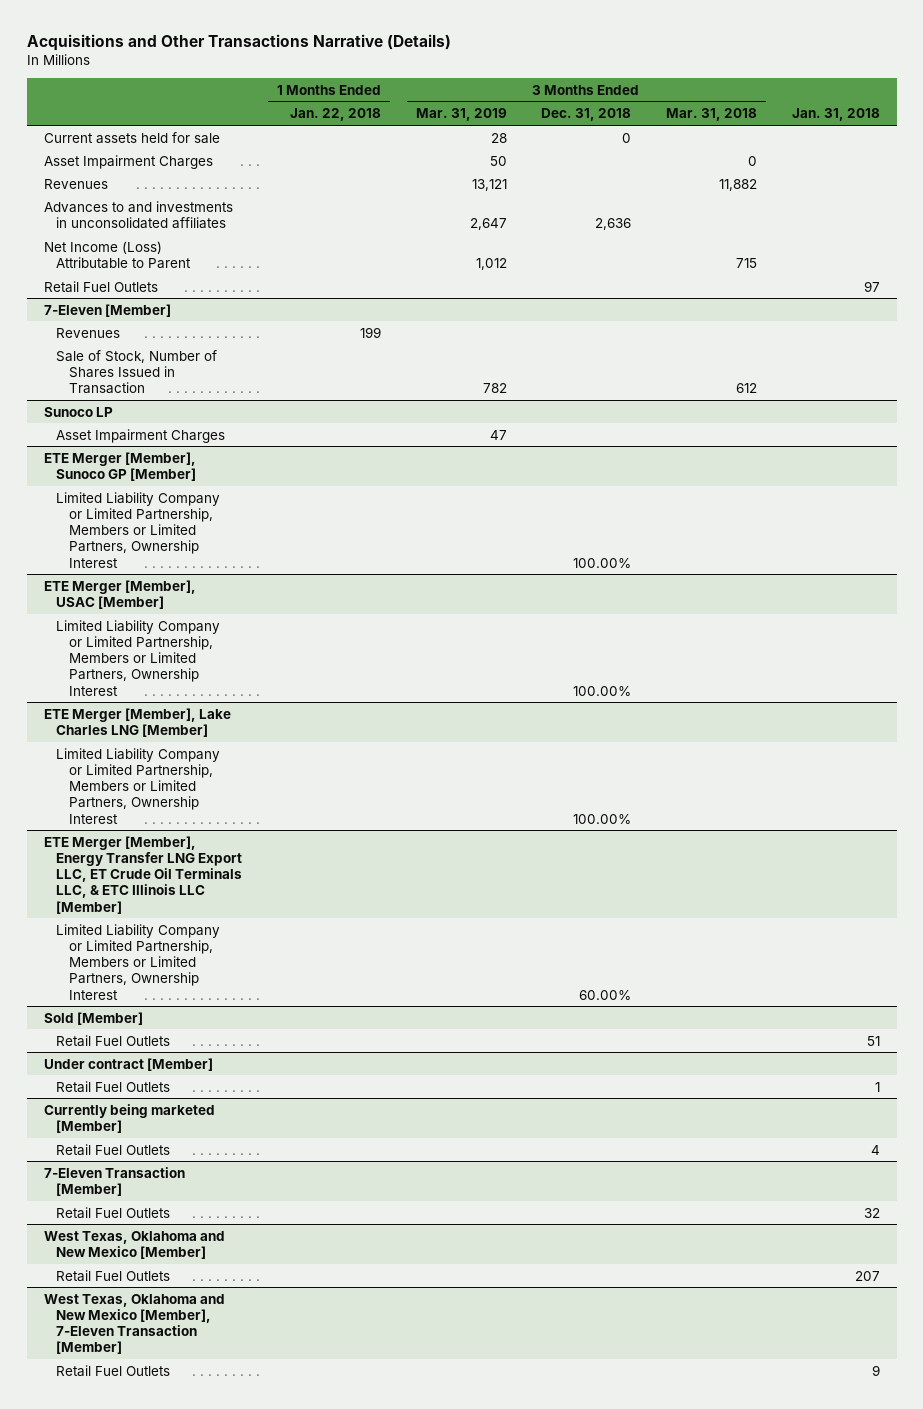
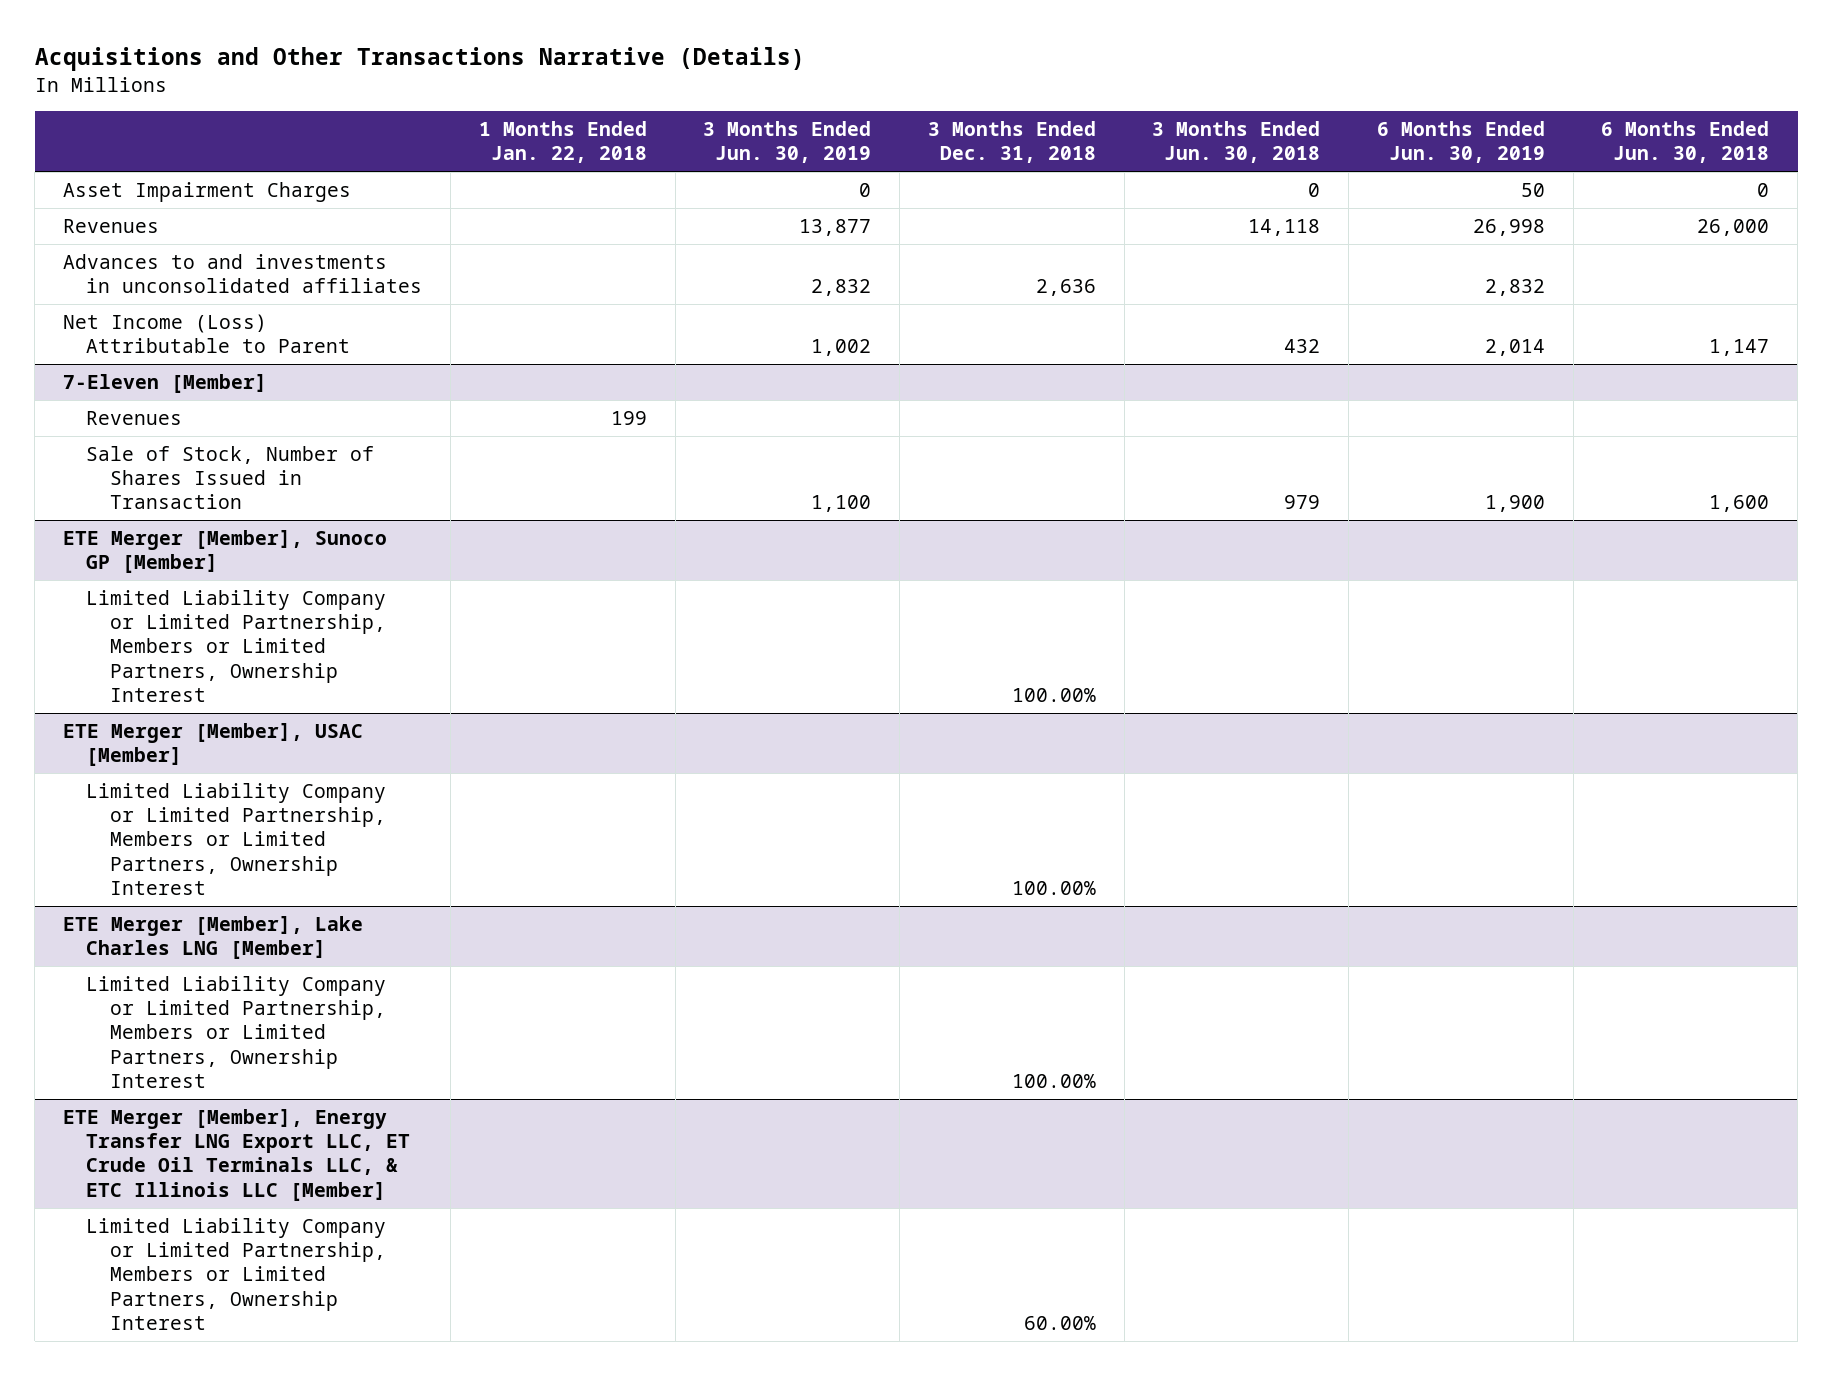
[415,108,507,122] Mar. 31, 2019 -> none
[665,108,757,122] Mar. 31, 2018 -> none
[791,108,880,122] Jan. 31, 2018 -> none
none -> [703,121,872,164] 3 Months Ended Jun. 30, 2019
none -> [1152,121,1321,164] 3 Months Ended Jun. 30, 2018
none -> [1376,121,1545,164] 6 Months Ended Jun. 30, 2019
none -> [1601,121,1770,164] 6 Months Ended Jun. 30, 2018
[43,131,220,144] Current assets held for sale -> none
[43,280,158,293] Retail Fuel Outlets -> none
[43,406,113,417] Sunoco LP -> none
[56,428,226,443] Asset Impairment Charges -> none
[43,1011,143,1025] Sold [Member] -> none
[56,1034,171,1047] Retail Fuel Outlets -> none
[43,1057,213,1071] Under contract [Member] -> none
[56,1080,171,1093] Retail Fuel Outlets -> none
[43,1103,215,1133] Currently being marketed [Member] -> none
[56,1143,171,1156] Retail Fuel Outlets -> none
[43,1166,185,1196] 7-Eleven Transaction [Member] -> none
[56,1206,171,1219] Retail Fuel Outlets -> none
[43,1230,225,1259] West Texas, Oklahoma and New Mexico [Member] -> none
[56,1269,171,1282] Retail Fuel Outlets -> none
[43,1293,225,1355] West Texas, Oklahoma and New Mexico [Member], 7-Eleven Transaction [Member] -> none
[56,1364,171,1377] Retail Fuel Outlets -> none

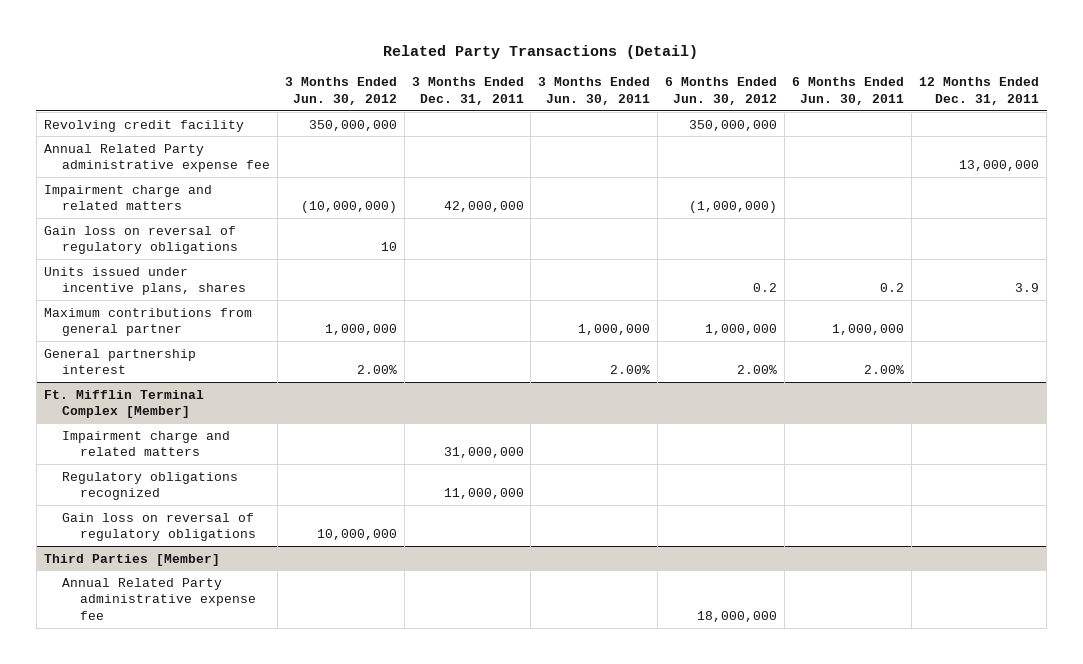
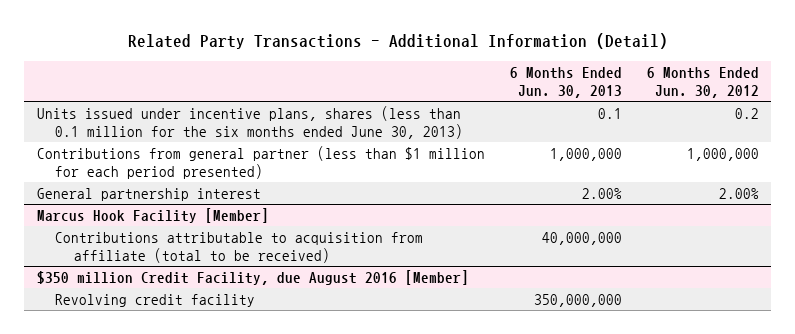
[383,45,699,60] Related Party Transactions (Detail) -> [127,33,668,50] Related Party Transactions - Additional Information (Detail)
[284,76,397,105] 3 Months Ended Jun. 30, 2012 -> none
[411,76,524,105] 3 Months Ended Dec. 31, 2011 -> none
[538,76,651,105] 3 Months Ended Jun. 30, 2011 -> none
[792,76,905,105] 6 Months Ended Jun. 30, 2011 -> none
[919,76,1040,105] 12 Months Ended Dec. 31, 2011 -> none
none -> [509,66,622,98] 6 Months Ended Jun. 30, 2013
[43,119,244,132] Revolving credit facility -> none
[43,143,270,173] Annual Related Party administrative expense fee -> none
[43,184,212,211] Impairment charge and related matters -> none
[43,225,238,255] Gain loss on reversal of regulatory obligations -> none
[43,266,246,296] Units issued under incentive plans, shares -> [36,105,464,139] Units issued under incentive plans, shares (less than 0.1 million for the six months ended June 30, 2013)
[43,307,252,337] Maximum contributions from general partner -> [36,145,485,179] Contributions from general partner (less than $1 million for each period presented)
[43,389,204,419] Ft. Mifflin Terminal Complex [Member] -> none
[61,430,230,457] Impairment charge and related matters -> none
[61,471,238,501] Regulatory obligations recognized -> none
[61,512,256,542] Gain loss on reversal of regulatory obligations -> none
[43,553,220,566] Third Parties [Member] -> none
[61,577,256,621] Annual Related Party administrative expense fee -> none
none -> [36,207,269,223] Marcus Hook Facility [Member]
none -> [55,231,424,263] Contributions attributable to acquisition from affiliate (total to be received)
none -> [36,269,469,285] $350 million Credit Facility, due August 2016 [Member]
none -> [55,293,256,307] Revolving credit facility

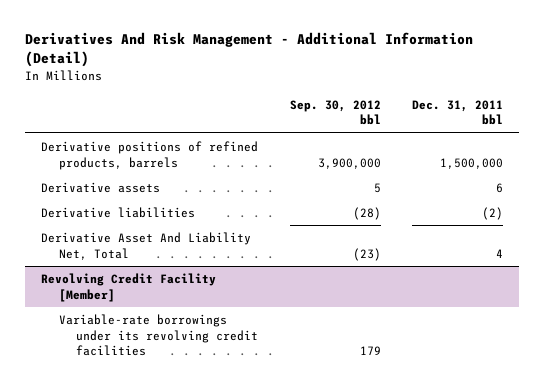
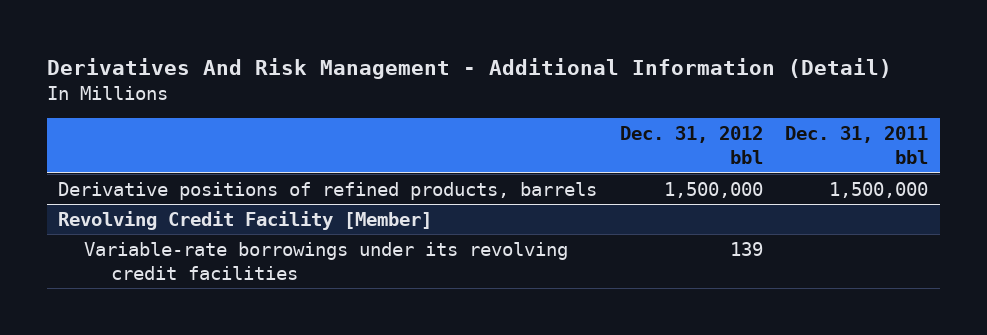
[289,99,381,126] Sep. 30, 2012 bbl -> none
none -> [619,126,763,165] Dec. 31, 2012 bbl
[41,181,161,193] Derivative assets -> none
[41,206,196,218] Derivative liabilities -> none
[41,231,252,260] Derivative Asset And Liability Net, Total -> none

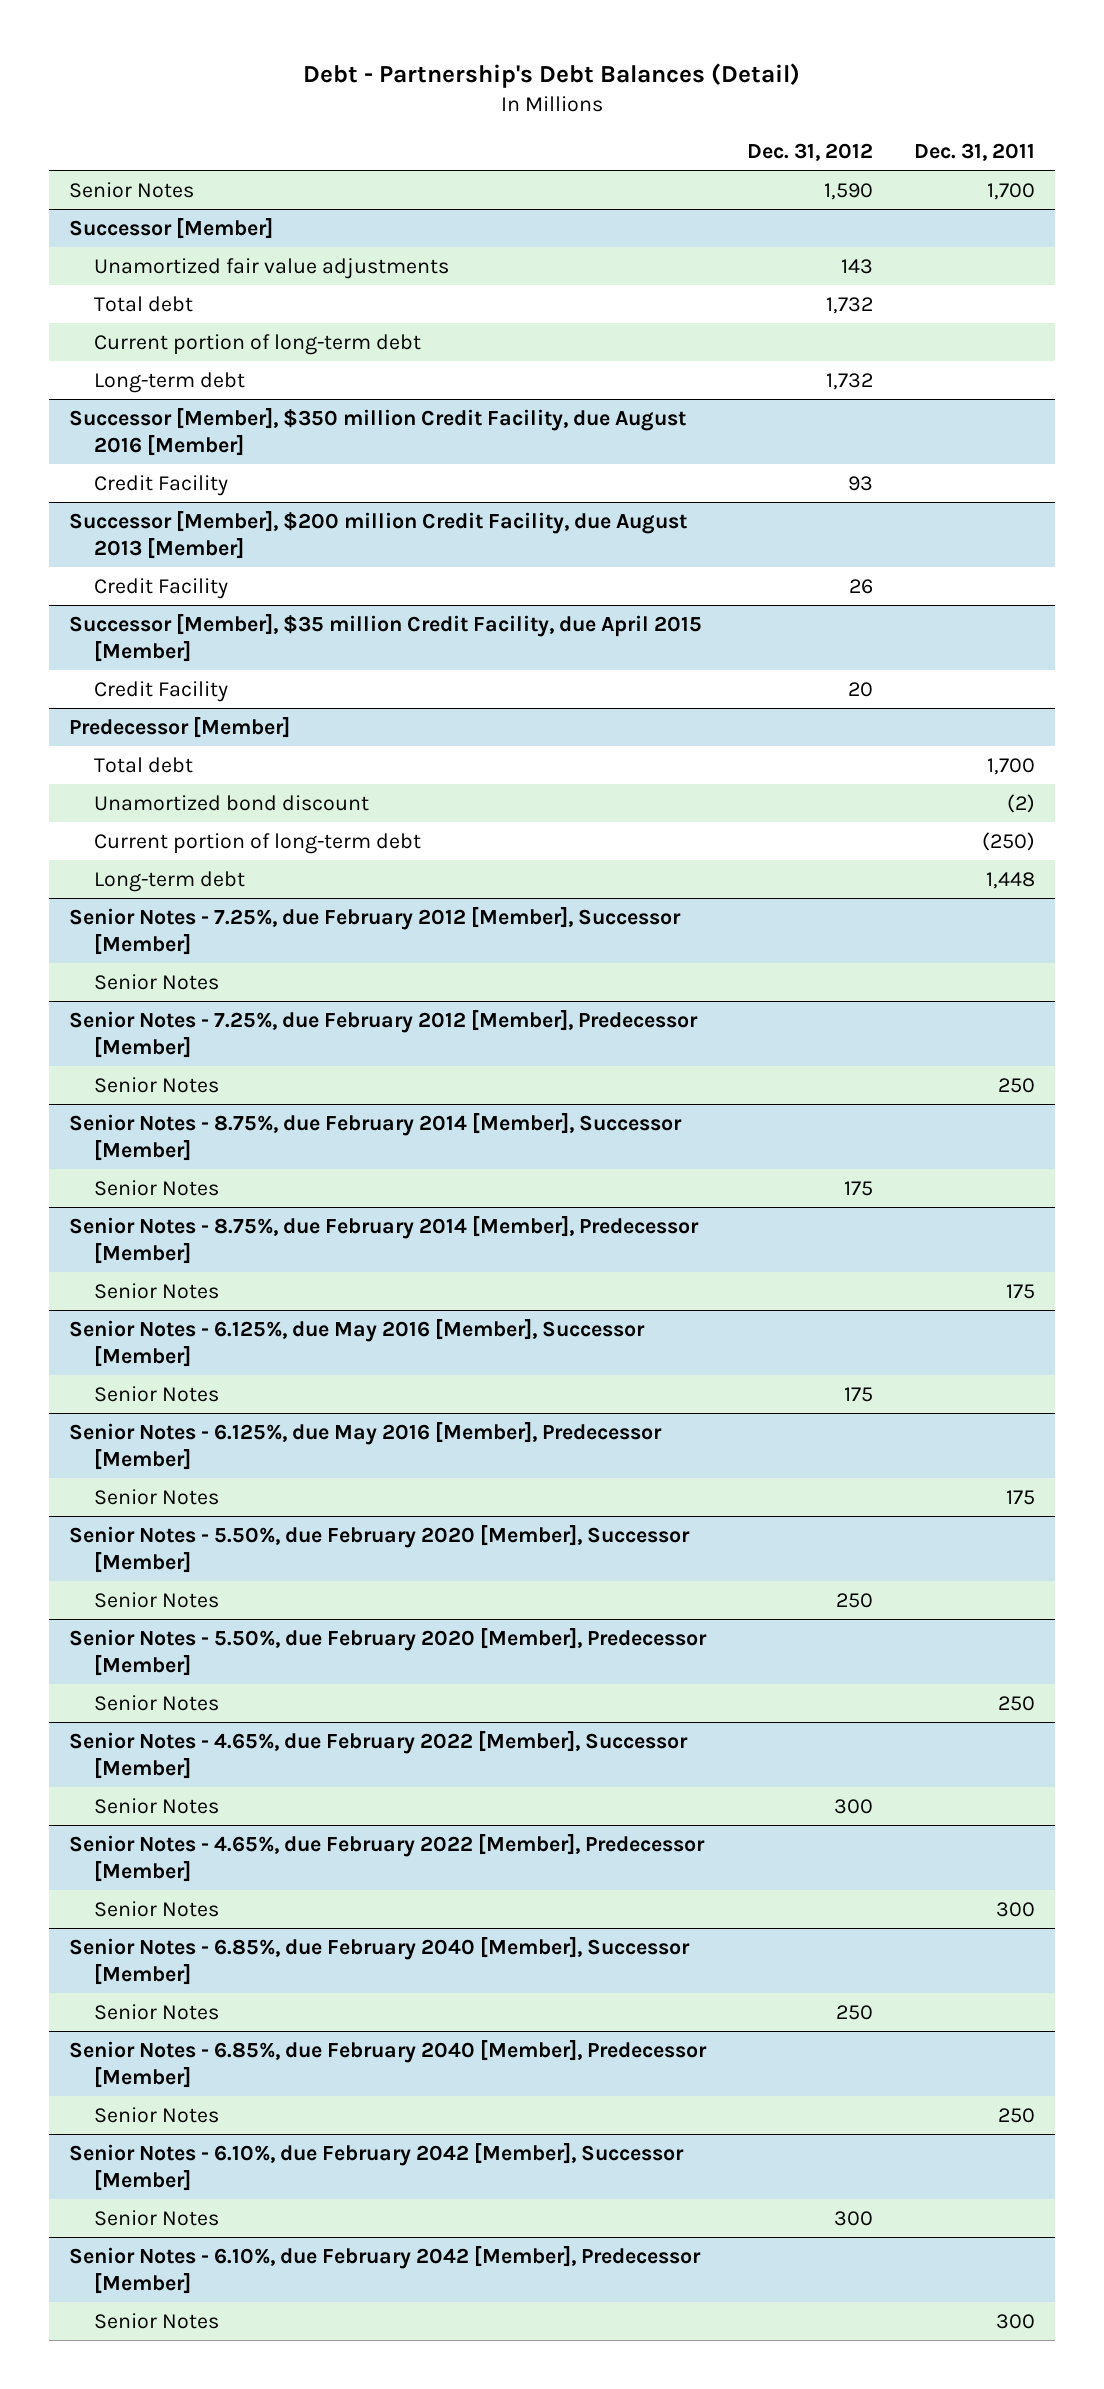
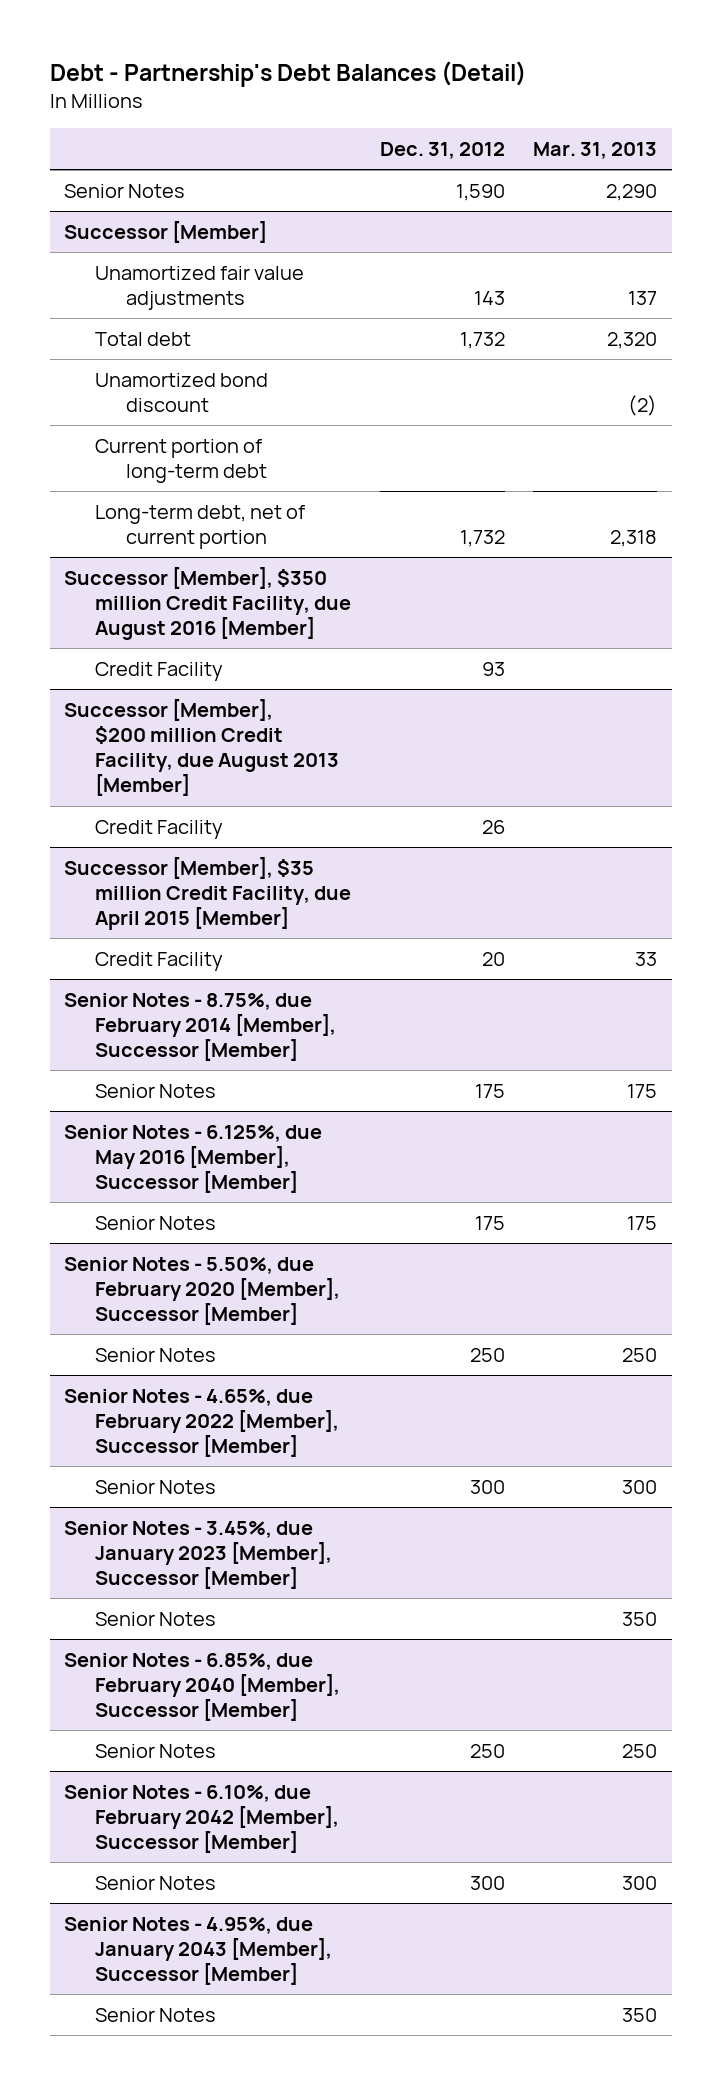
[913,143,1035,162] Dec. 31, 2011 -> none
none -> [533,142,658,160] Mar. 31, 2013
none -> [94,372,268,412] Unamortized bond discount
[94,371,246,393] Long-term debt -> [94,504,305,549] Long-term debt, net of current portion
[69,716,291,738] Predecessor [Member] -> none
[94,756,194,773] Total debt -> none
[94,794,370,811] Unamortized bond discount -> none
[94,832,422,854] Current portion of long-term debt -> none
[94,870,246,892] Long-term debt -> none
[69,906,682,956] Senior Notes - 7.25%, due February 2012 [Member], Successor [Member] -> none
[94,973,220,990] Senior Notes -> none
[69,1009,699,1059] Senior Notes - 7.25%, due February 2012 [Member], Predecessor [Member] -> none
[94,1076,220,1093] Senior Notes -> none
[69,1215,700,1265] Senior Notes - 8.75%, due February 2014 [Member], Predecessor [Member] -> none
[94,1282,220,1299] Senior Notes -> none
[69,1421,663,1471] Senior Notes - 6.125%, due May 2016 [Member], Predecessor [Member] -> none
[94,1488,220,1505] Senior Notes -> none
[69,1627,708,1677] Senior Notes - 5.50%, due February 2020 [Member], Predecessor [Member] -> none
[94,1694,220,1711] Senior Notes -> none
[69,1833,706,1883] Senior Notes - 4.65%, due February 2022 [Member], Predecessor [Member] -> none
[94,1900,220,1917] Senior Notes -> none
none -> [64,1520,332,1590] Senior Notes - 3.45%, due January 2023 [Member], Successor [Member]
none -> [94,1611,216,1626] Senior Notes
[69,2039,708,2089] Senior Notes - 6.85%, due February 2040 [Member], Predecessor [Member] -> none
[94,2106,220,2123] Senior Notes -> none
[69,2245,702,2295] Senior Notes - 6.10%, due February 2042 [Member], Predecessor [Member] -> none
[94,2312,220,2329] Senior Notes -> none
none -> [64,1916,332,1986] Senior Notes - 4.95%, due January 2043 [Member], Successor [Member]
none -> [94,2007,216,2022] Senior Notes

